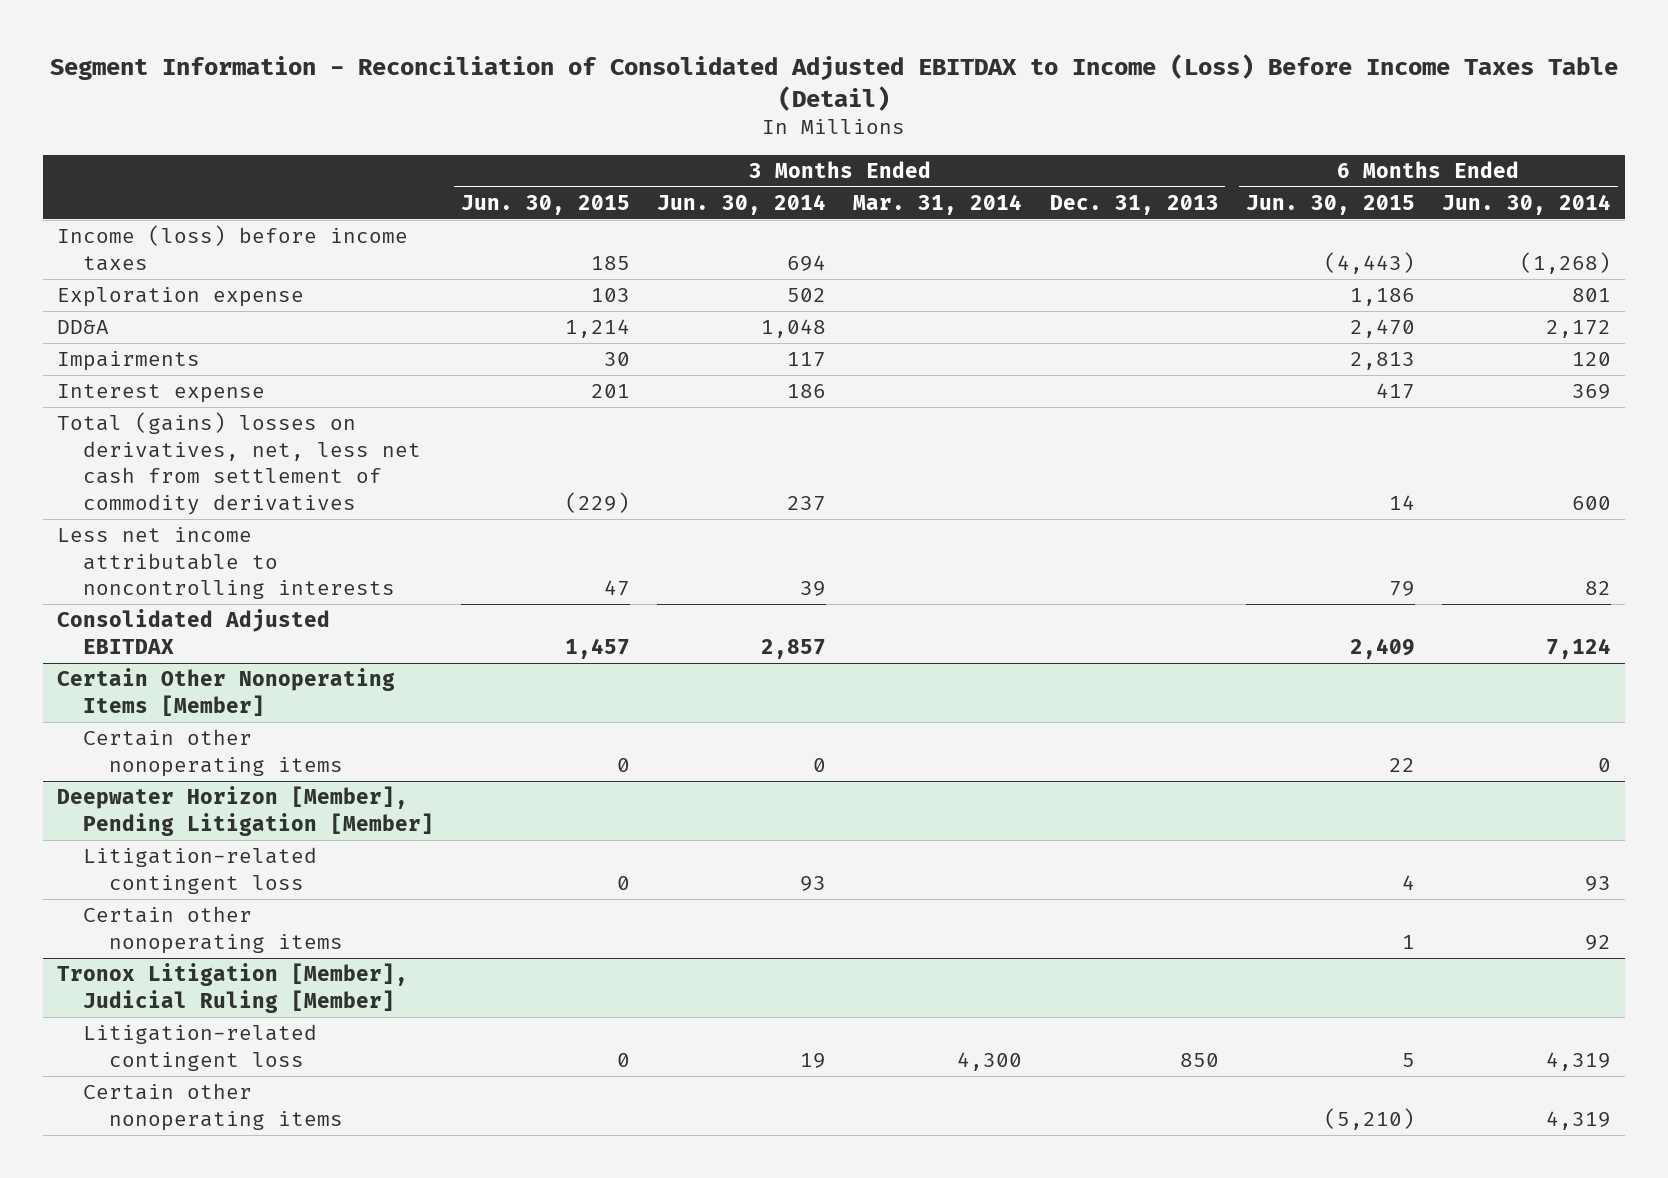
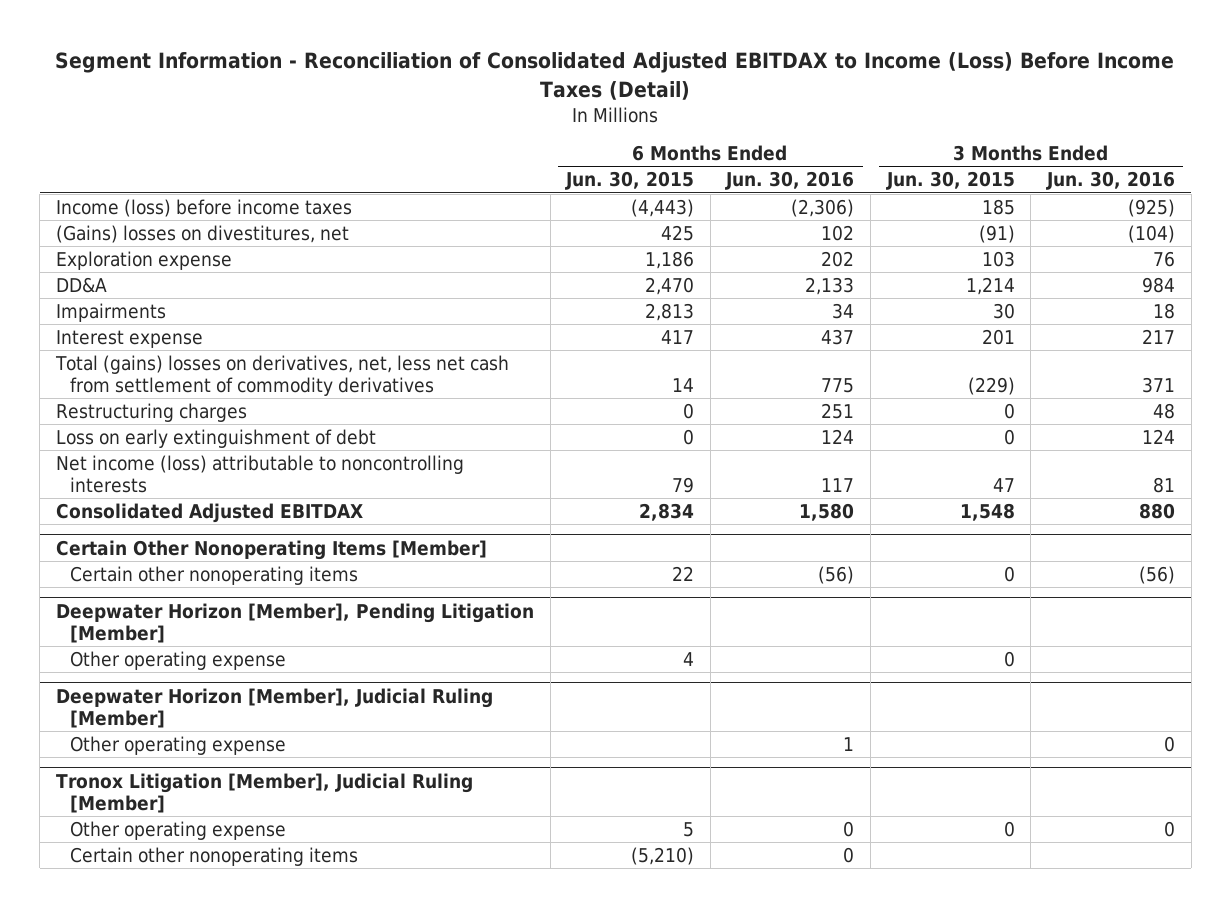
[49,53,1618,111] Segment Information - Reconciliation of Consolidated Adjusted EBITDAX to Income (Loss) Before Income Taxes Table (Detail) -> [55,52,1175,100] Segment Information - Reconciliation of Consolidated Adjusted EBITDAX to Income (Loss) Before Income Taxes (Detail)
[657,193,827,215] Jun. 30, 2014 -> none
[853,193,1023,215] Mar. 31, 2014 -> none
[1049,194,1219,215] Dec. 31, 2013 -> none
[1442,193,1612,215] Jun. 30, 2014 -> none
none -> [725,171,855,191] Jun. 30, 2016
none -> [1045,171,1175,191] Jun. 30, 2016
none -> [55,224,349,243] (Gains) losses on divestitures, net
none -> [55,402,247,422] Restructuring charges
none -> [55,428,376,448] Loss on early extinguishment of debt
[56,527,395,600] Less net income attributable to noncontrolling interests -> [55,454,464,493] Net income (loss) attributable to noncontrolling interests
[565,637,631,659] 1,457 -> [959,502,1015,521] 1,548
[1349,637,1415,659] 2,409 -> [639,502,695,521] 2,834
[82,906,344,954] Certain other nonoperating items -> none
[82,847,317,894] Litigation-related contingent loss -> [69,650,286,670] Other operating expense
none -> [55,687,493,728] Deepwater Horizon [Member], Judicial Ruling [Member]
none -> [69,735,286,755] Other operating expense
[82,1024,317,1071] Litigation-related contingent loss -> [69,820,286,840] Other operating expense

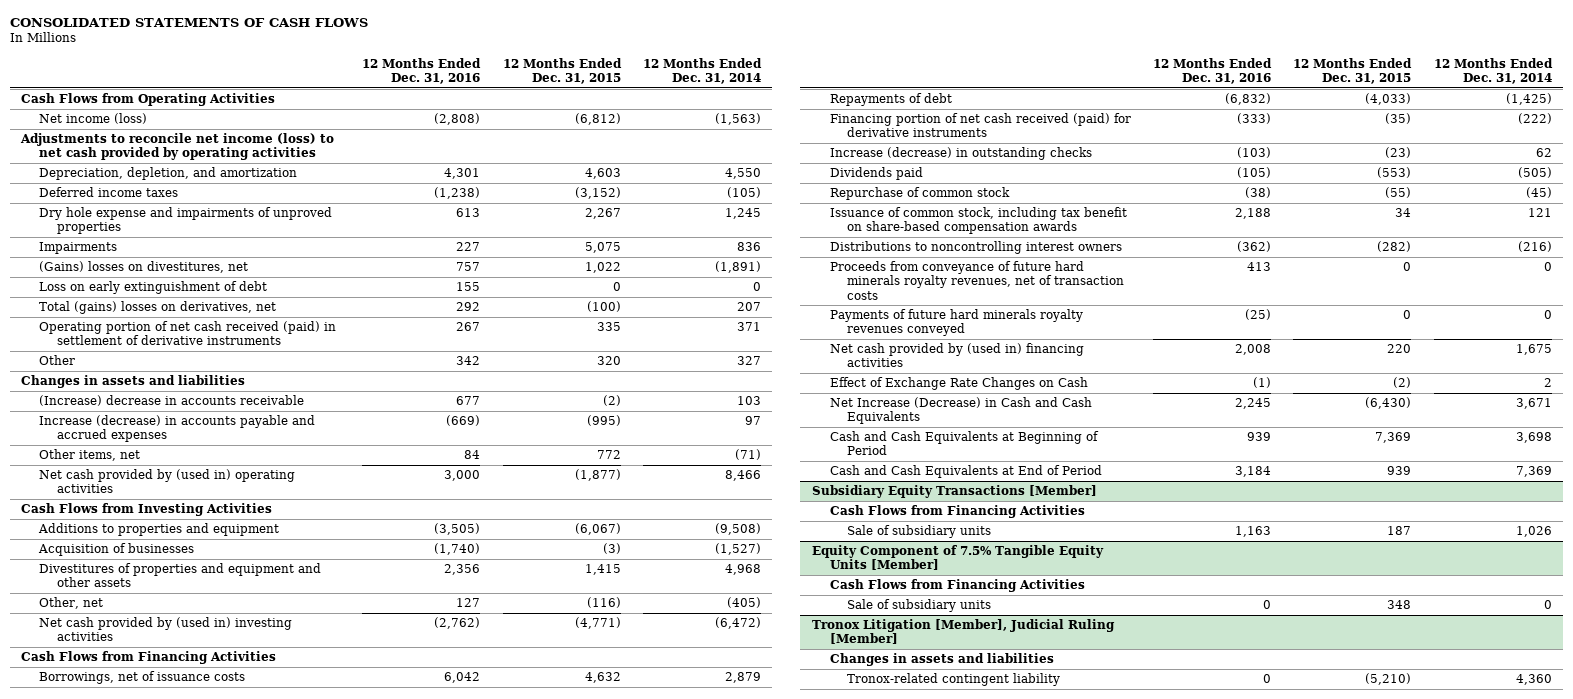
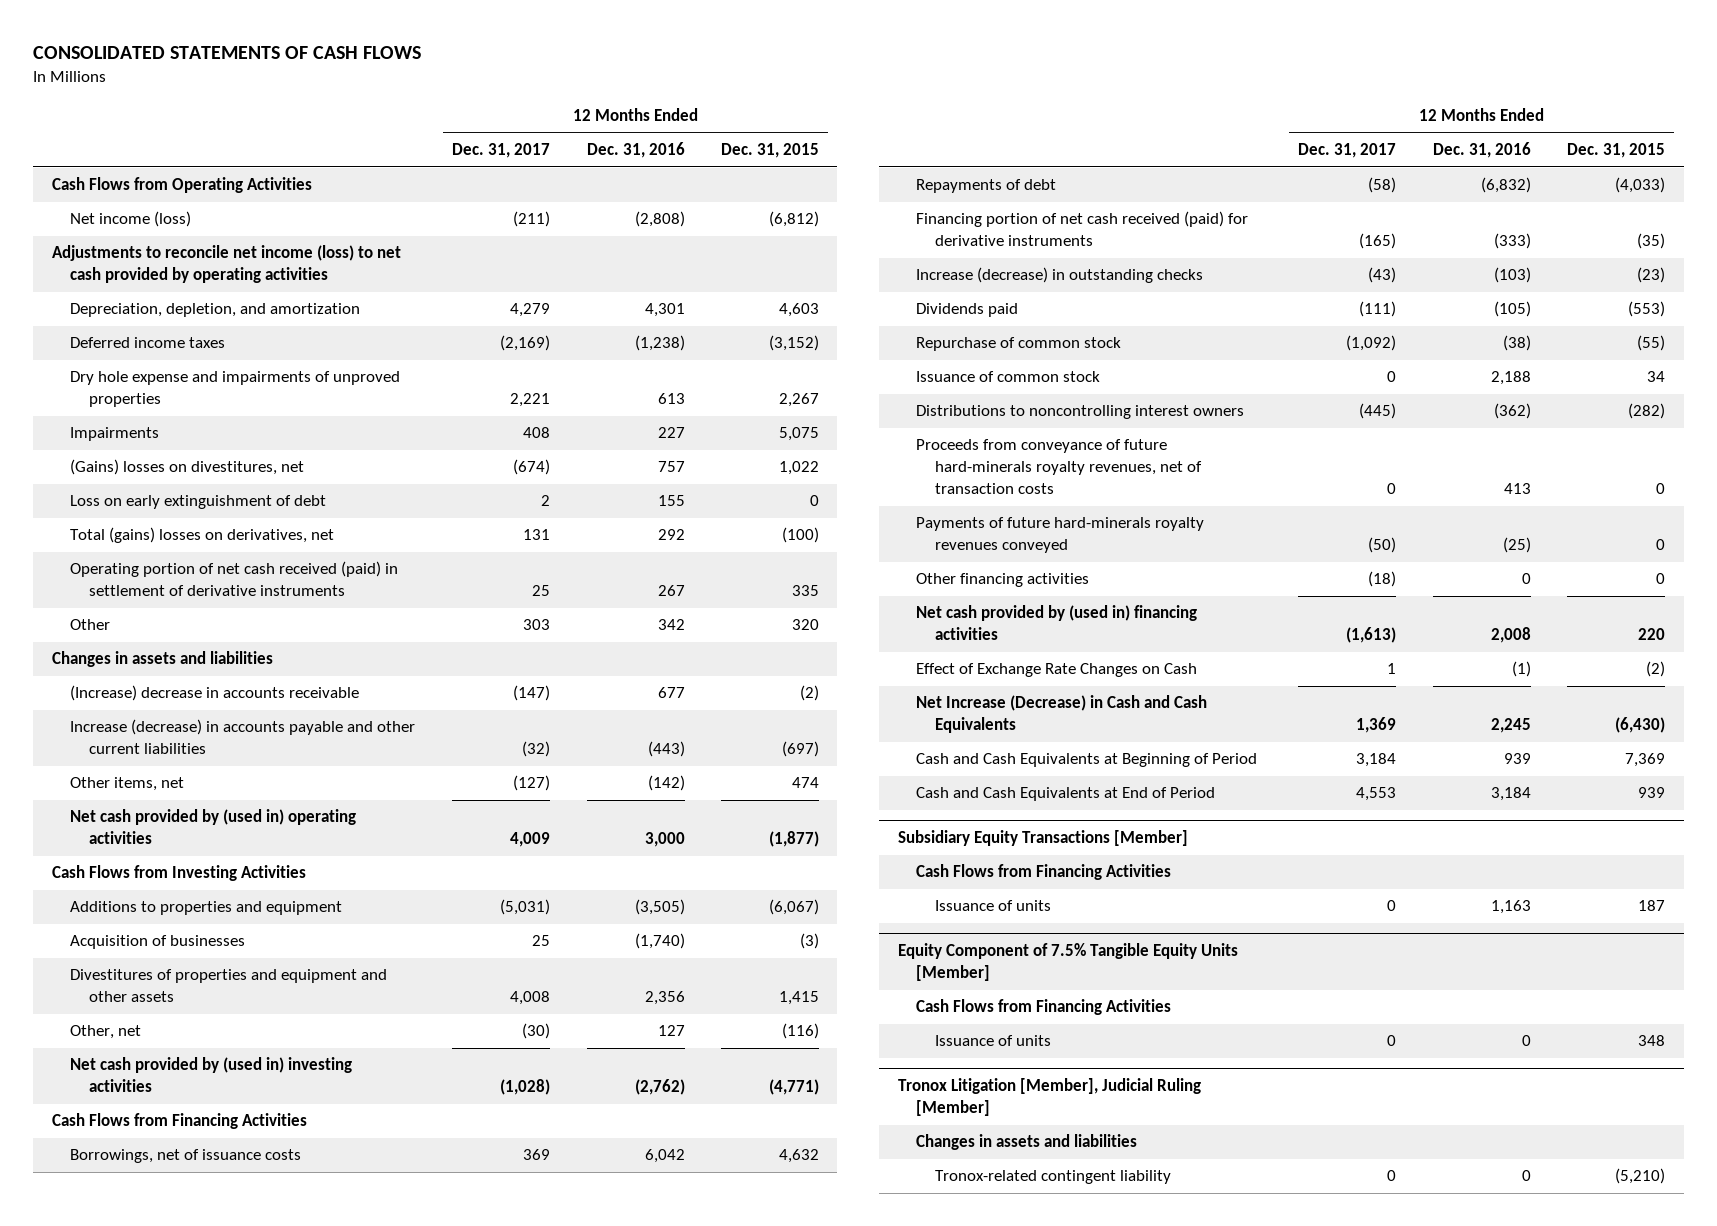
[643,57,763,85] 12 Months Ended Dec. 31, 2014 -> none
none -> [451,143,550,159] Dec. 31, 2017
[38,415,315,443] Increase (decrease) in accounts payable and accrued expenses -> [70,719,416,755] Increase (decrease) in accounts payable and other current liabilities
[446,415,481,427] (669) -> [647,741,685,758] (443)
[586,415,621,427] (995) -> [782,741,820,758] (697)
[464,450,481,460] 84 -> [647,775,685,792] (142)
[596,450,621,460] 772 -> [792,777,820,789] 474
[829,207,1127,235] Issuance of common stock, including tax benefit on share-based compensation awards -> [916,371,1101,383] Issuance of common stock
[829,261,1125,300] Proceeds from conveyance of future hard minerals royalty revenues, net of transaction costs -> [916,439,1203,495] Proceeds from conveyance of future hard-minerals royalty revenues, net of transaction costs
[829,309,1083,337] Payments of future hard minerals royalty revenues conveyed -> [916,517,1205,554] Payments of future hard-minerals royalty revenues conveyed
none -> [916,573,1090,588] Other financing activities
[847,525,992,539] Sale of subsidiary units -> [935,900,1052,912] Issuance of units
[847,599,992,613] Sale of subsidiary units -> [935,1035,1052,1047] Issuance of units

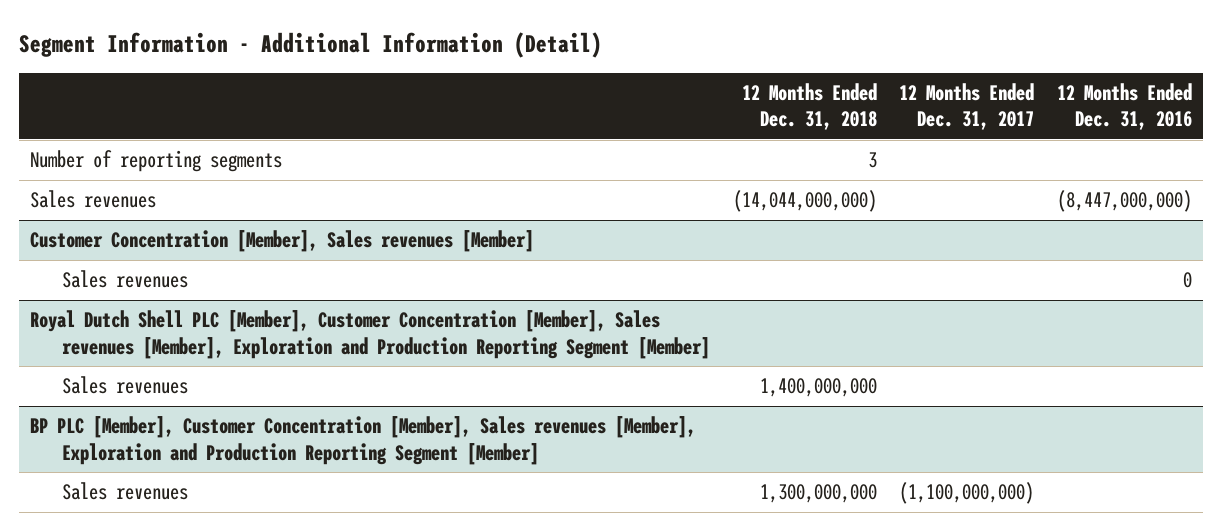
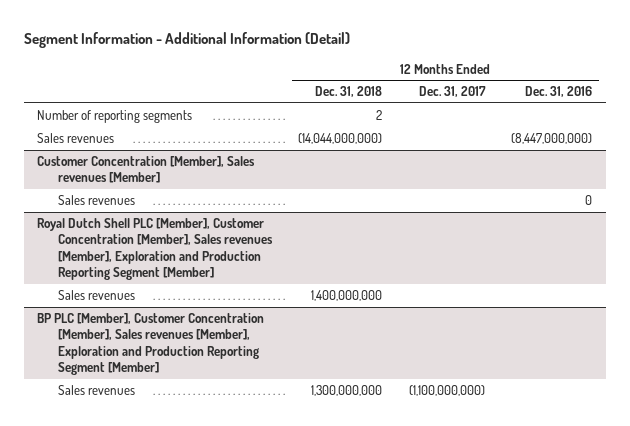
[867,152,877,169] 3 -> [376,110,383,121] 2

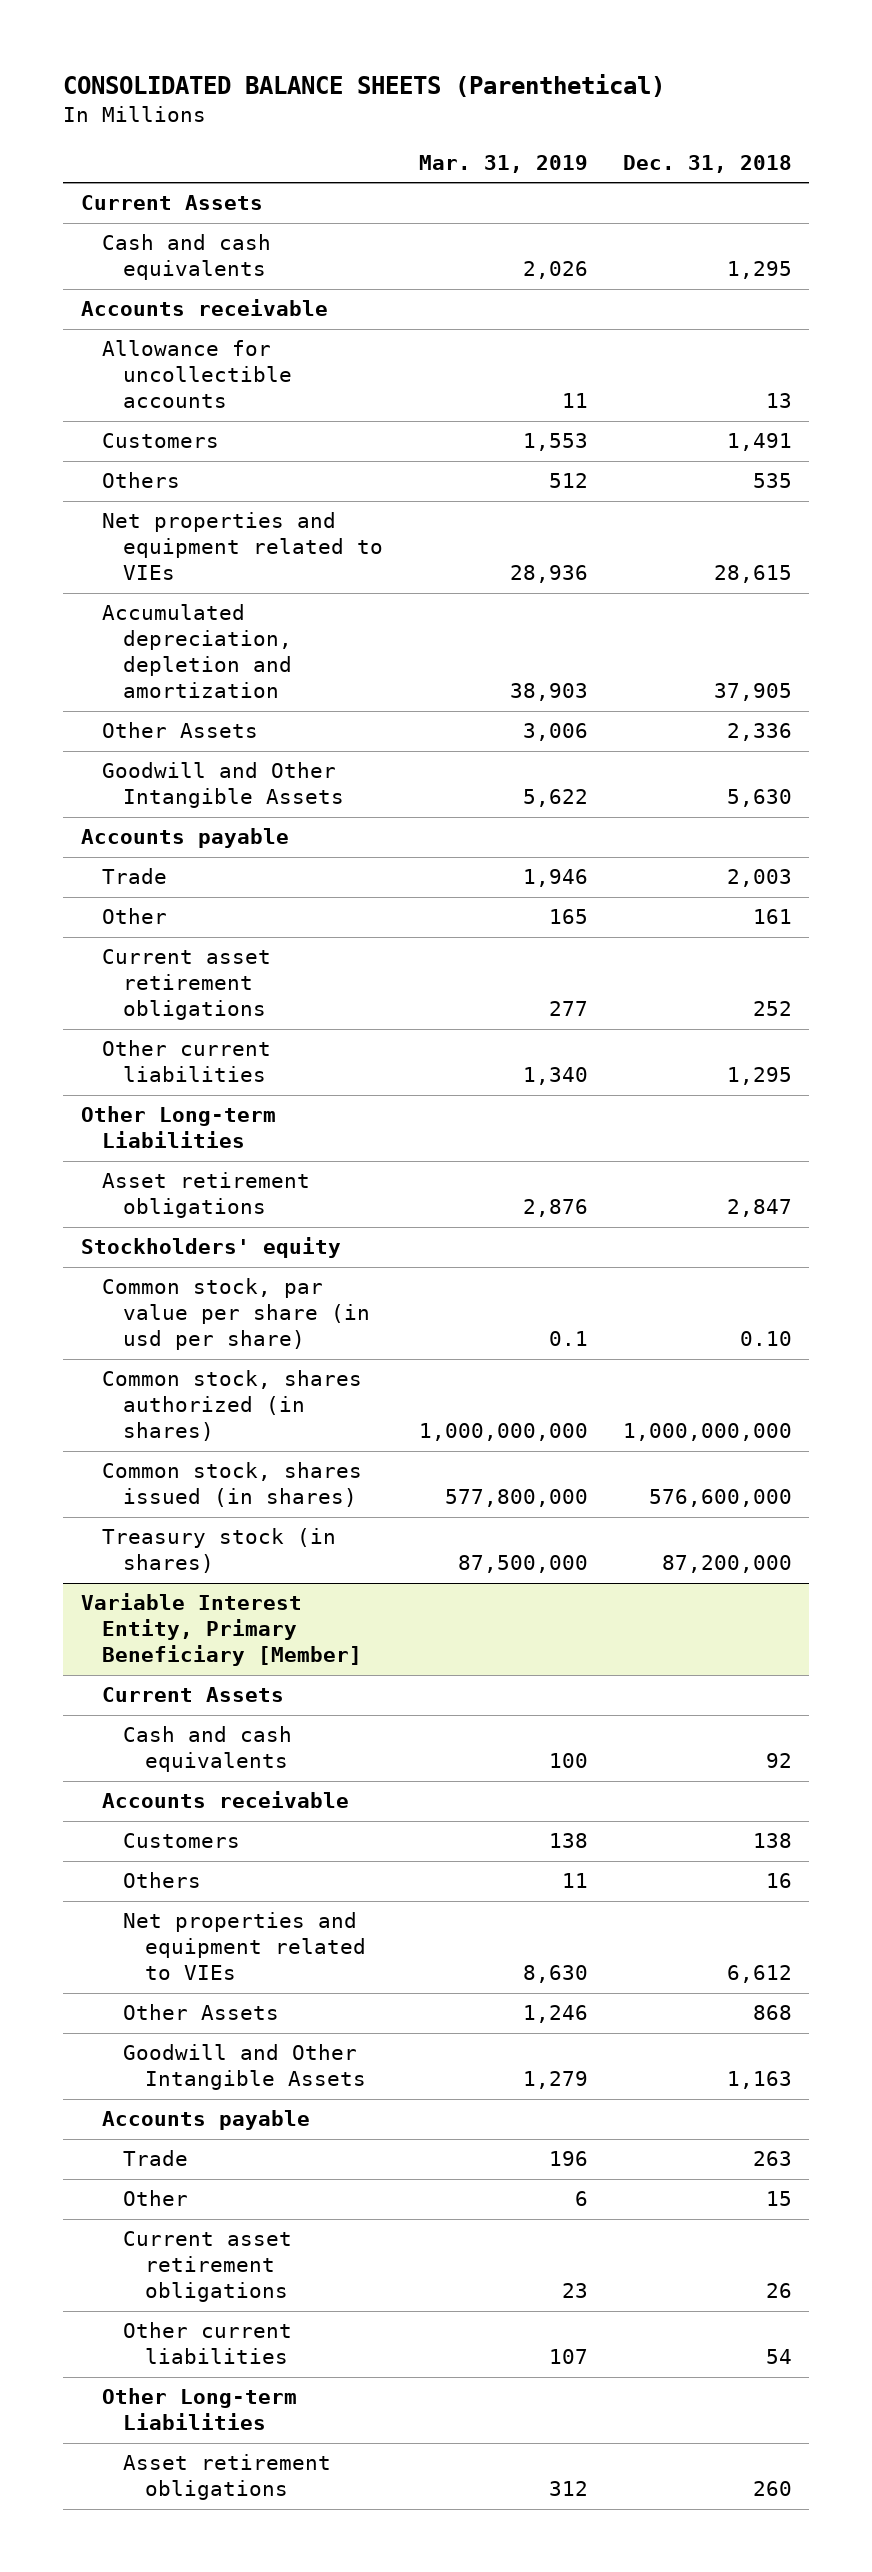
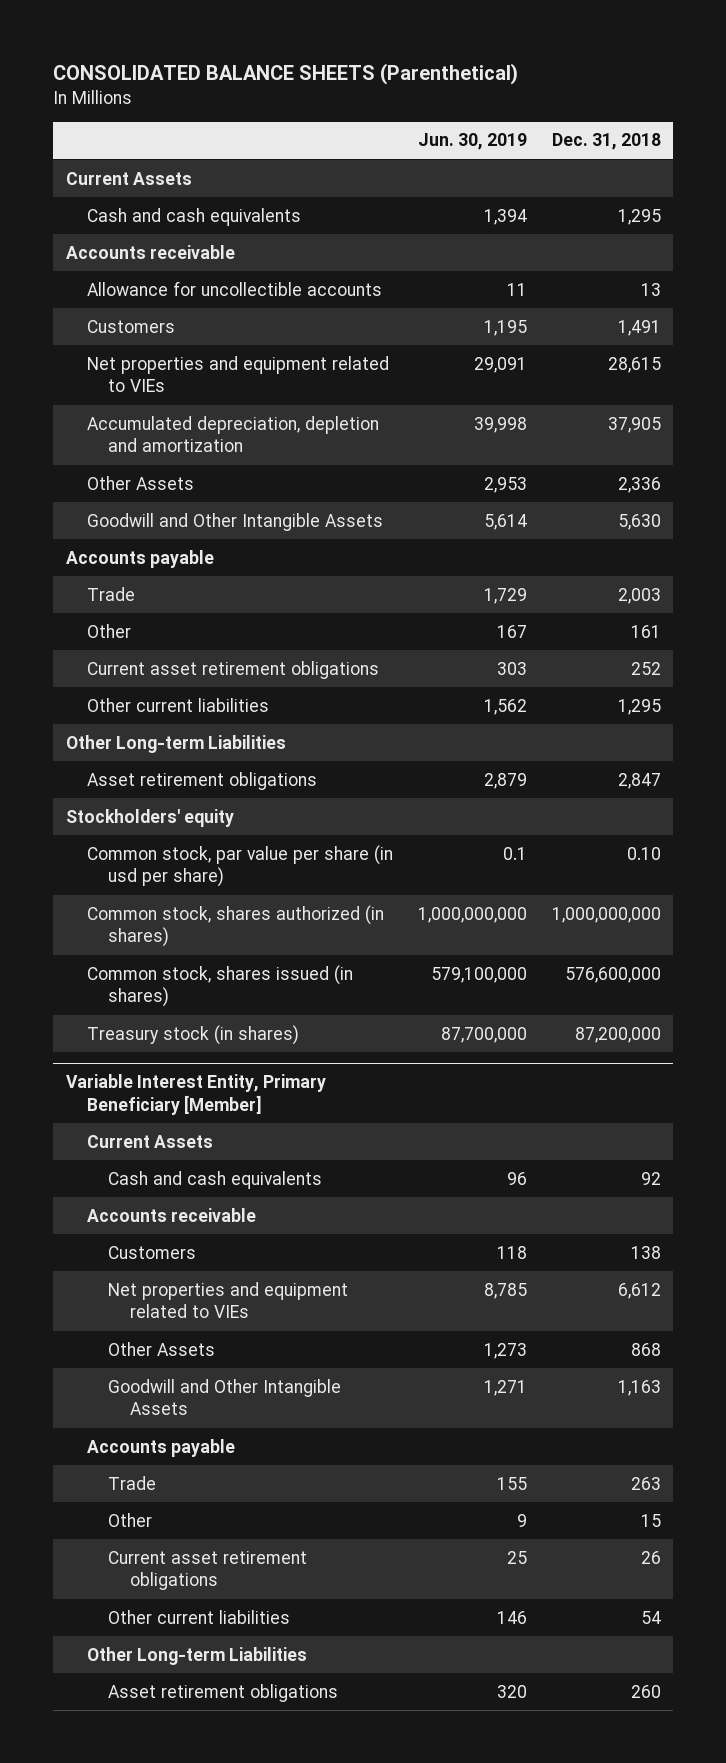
[418,154,588,173] Mar. 31, 2019 -> none
none -> [417,133,527,151] Jun. 30, 2019
[101,472,180,489] Others -> none
[123,1872,202,1889] Others -> none

